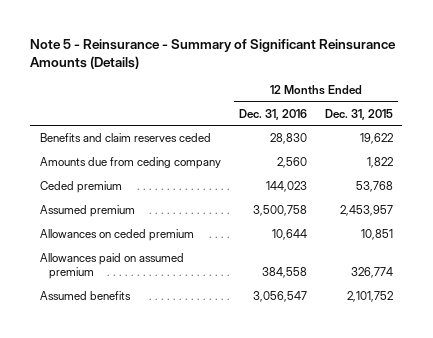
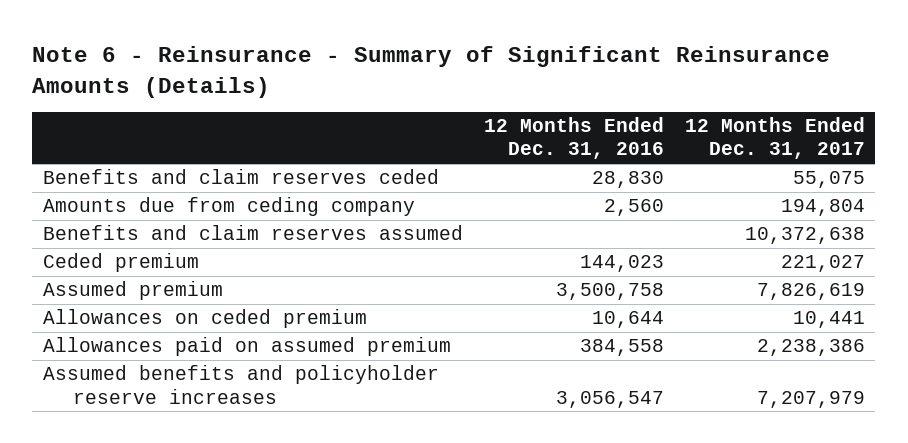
[30,38,397,69] Note 5 - Reinsurance - Summary of Significant Reinsurance Amounts (Details) -> [32,46,831,98] Note 6 - Reinsurance - Summary of Significant Reinsurance Amounts (Details)
[325,108,394,120] Dec. 31, 2015 -> none
none -> [684,117,865,160] 12 Months Ended Dec. 31, 2017
none -> [42,225,463,241] Benefits and claim reserves assumed
[39,291,131,301] Assumed benefits -> [42,365,439,404] Assumed benefits and policyholder reserve increases

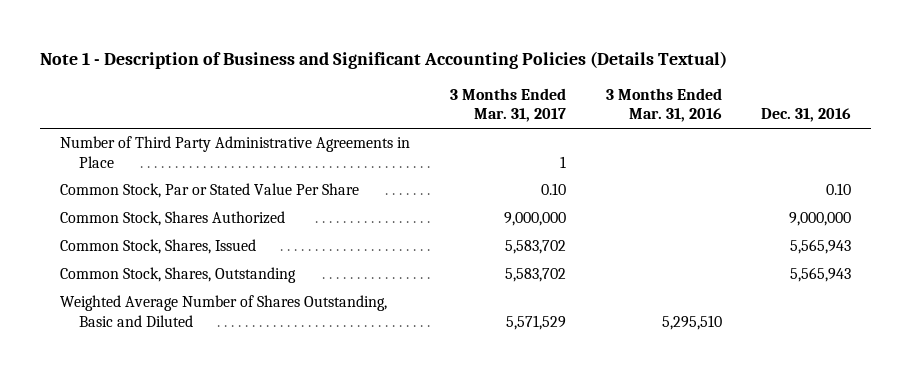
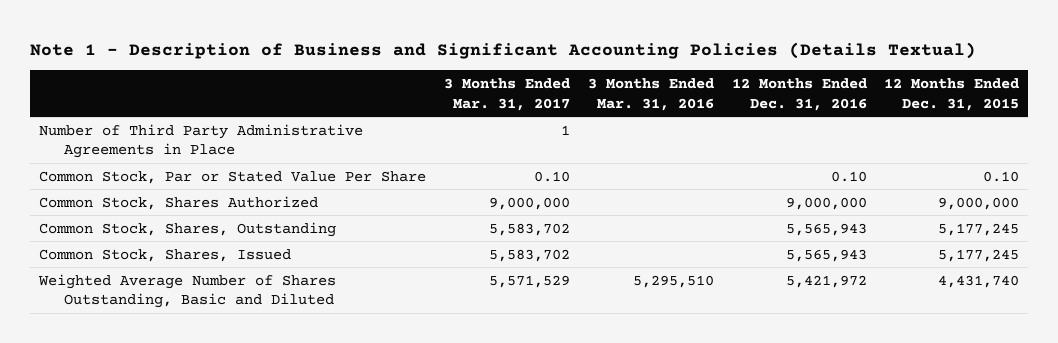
[761,108,852,123] Dec. 31, 2016 -> none
none -> [731,77,867,111] 12 Months Ended Dec. 31, 2016
none -> [884,77,1020,111] 12 Months Ended Dec. 31, 2015
[60,239,257,255] Common Stock, Shares, Issued -> [39,248,292,262] Common Stock, Shares, Issued

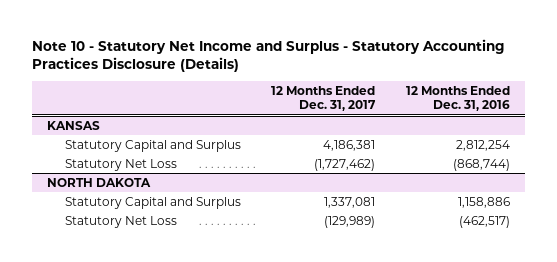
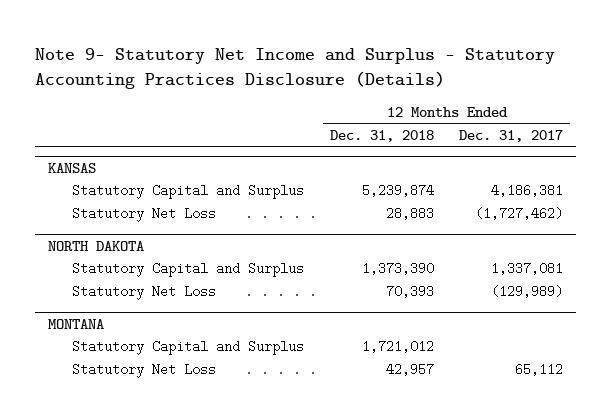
[32,38,505,72] Note 10 - Statutory Net Income and Surplus - Statutory Accounting Practices Disclosure (Details) -> [35,47,556,89] Note 9- Statutory Net Income and Surplus - Statutory Accounting Practices Disclosure (Details)
[405,85,510,112] 12 Months Ended Dec. 31, 2016 -> none
none -> [329,129,434,142] Dec. 31, 2018
none -> [48,318,105,329] MONTANA
none -> [72,340,305,356] Statutory Capital and Surplus
none -> [72,363,217,379] Statutory Net Loss

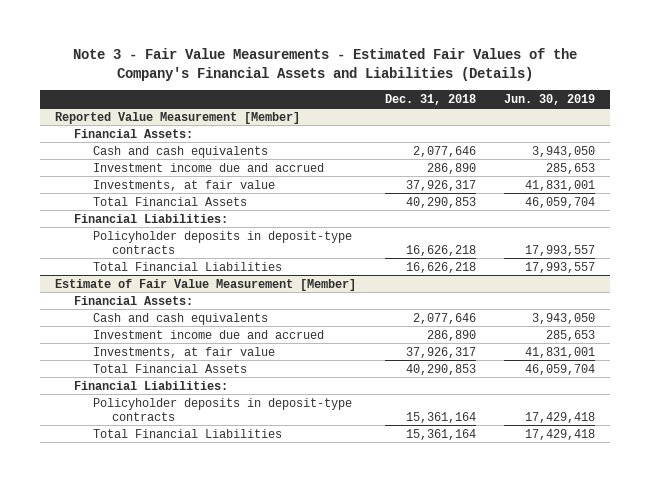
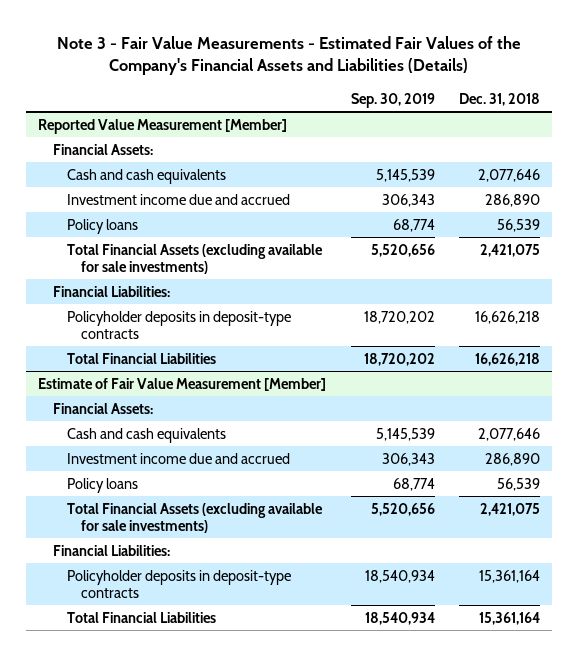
[504,93,596,105] Jun. 30, 2019 -> none
none -> [350,92,435,108] Sep. 30, 2019
[92,179,275,191] Investments, at fair value -> none
none -> [67,218,139,234] Policy loans
[92,196,247,206] Total Financial Assets -> [67,243,324,274] Total Financial Assets (excluding available for sale investments)
[405,196,476,208] 40,290,853 -> [479,243,540,257] 2,421,075
[92,346,275,358] Investments, at fair value -> none
none -> [67,477,139,493] Policy loans
[92,363,247,373] Total Financial Assets -> [67,502,324,533] Total Financial Assets (excluding available for sale investments)
[405,363,476,375] 40,290,853 -> [479,502,540,516] 2,421,075

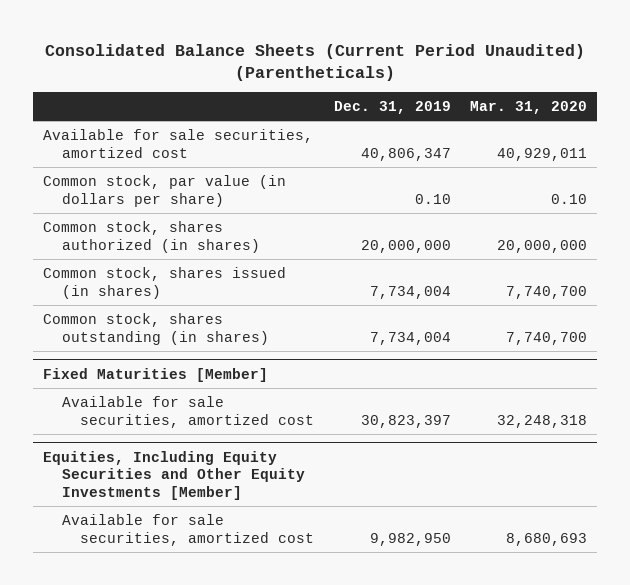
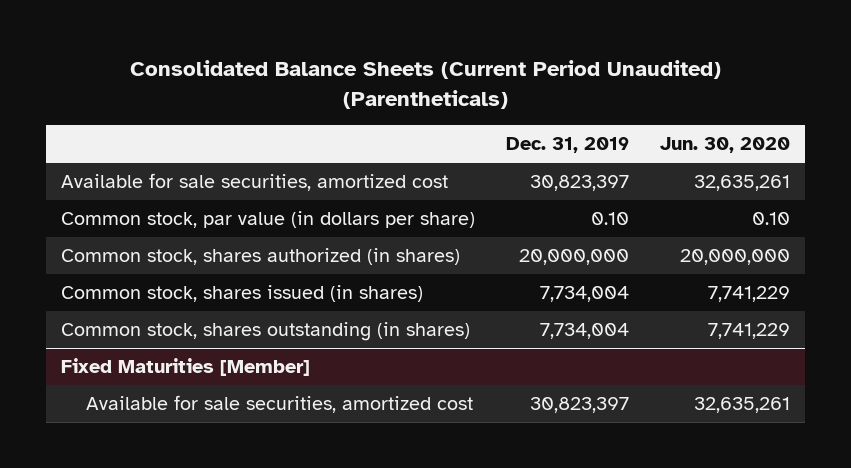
[470,101,588,115] Mar. 31, 2020 -> none
none -> [659,137,790,154] Jun. 30, 2020
[360,147,451,161] 40,806,347 -> [530,174,630,191] 30,823,397
[43,450,305,501] Equities, Including Equity Securities and Other Equity Investments [Member] -> none
[61,513,315,546] Available for sale securities, amortized cost -> none

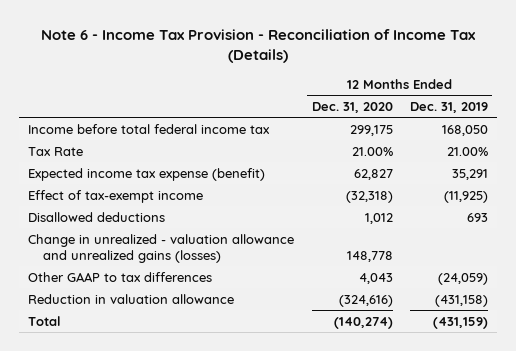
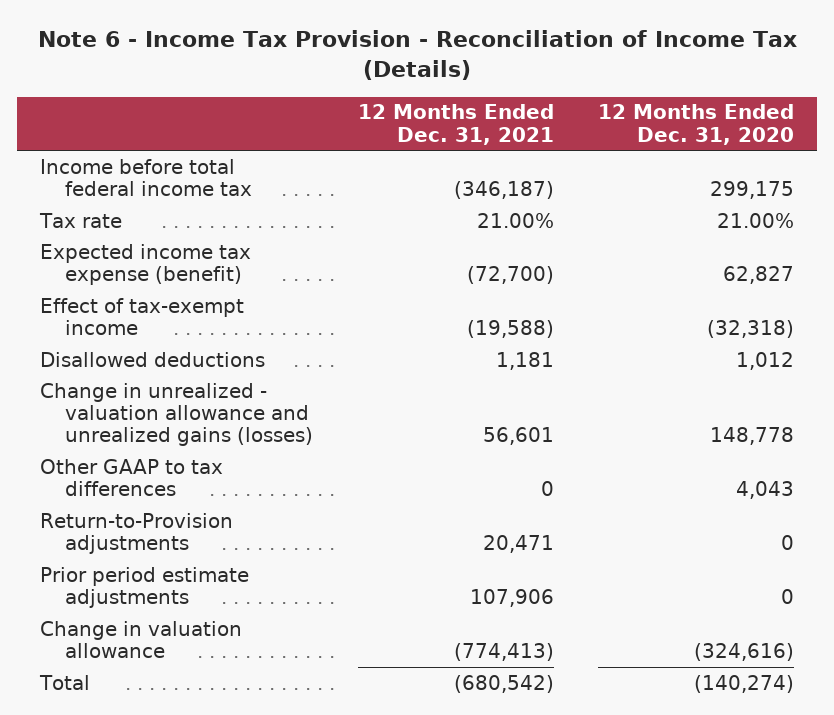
[409,101,488,113] Dec. 31, 2019 -> none
none -> [357,104,554,145] 12 Months Ended Dec. 31, 2021
[28,146,84,156] Tax Rate -> [38,212,122,228] Tax rate
none -> [39,512,233,554] Return-to-Provision adjustments
none -> [39,566,249,608] Prior period estimate adjustments
[28,293,235,304] Reduction in valuation allowance -> [39,620,242,658] Change in valuation allowance

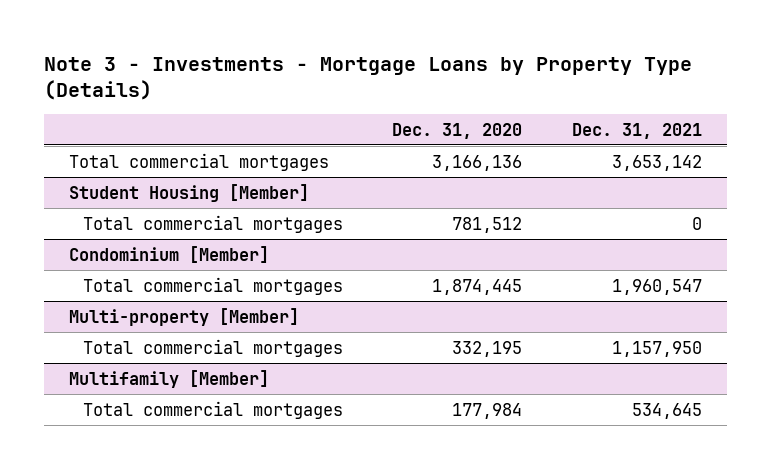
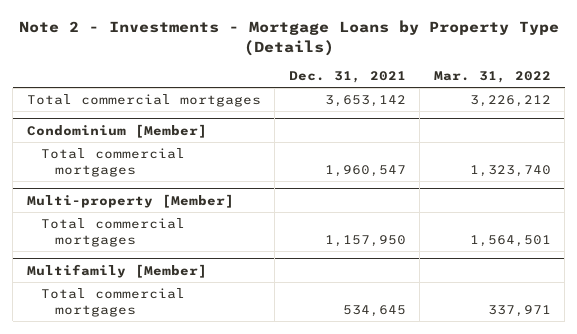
[44,56,693,100] Note 3 - Investments - Mortgage Loans by Property Type (Details) -> [18,20,559,56] Note 2 - Investments - Mortgage Loans by Property Type (Details)
[392,122,523,139] Dec. 31, 2020 -> none
none -> [433,71,551,84] Mar. 31, 2022
[69,183,310,202] Student Housing [Member] -> none
[82,214,343,233] Total commercial mortgages -> none

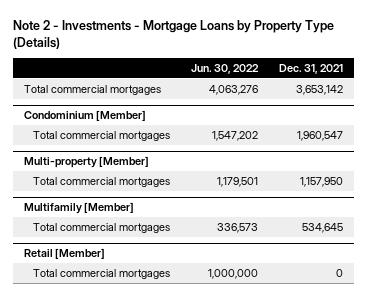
[433,71,551,84] Mar. 31, 2022 -> none
none -> [190,63,259,74] Jun. 30, 2022
none -> [23,248,105,260] Retail [Member]
none -> [32,268,170,279] Total commercial mortgages

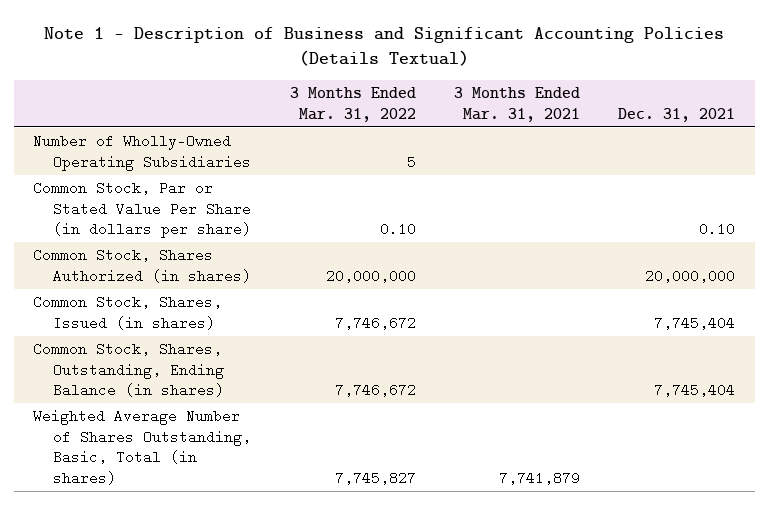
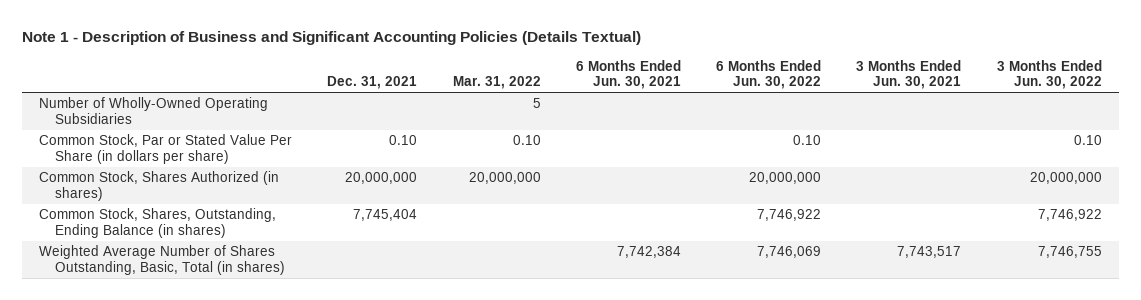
[289,87,416,122] 3 Months Ended Mar. 31, 2022 -> none
[453,87,580,122] 3 Months Ended Mar. 31, 2021 -> none
none -> [452,76,541,90] Mar. 31, 2022
none -> [575,59,681,90] 6 Months Ended Jun. 30, 2021
none -> [716,59,822,90] 6 Months Ended Jun. 30, 2022
none -> [856,59,962,90] 3 Months Ended Jun. 30, 2021
none -> [996,59,1102,90] 3 Months Ended Jun. 30, 2022
[32,295,222,330] Common Stock, Shares, Issued (in shares) -> none

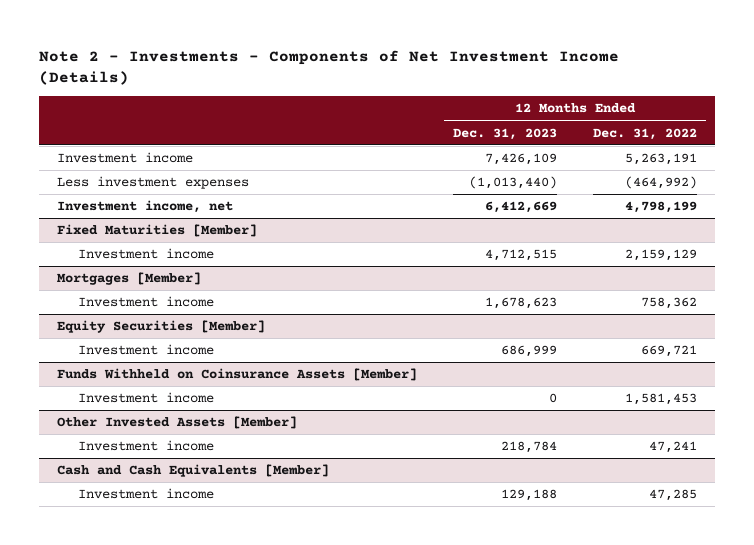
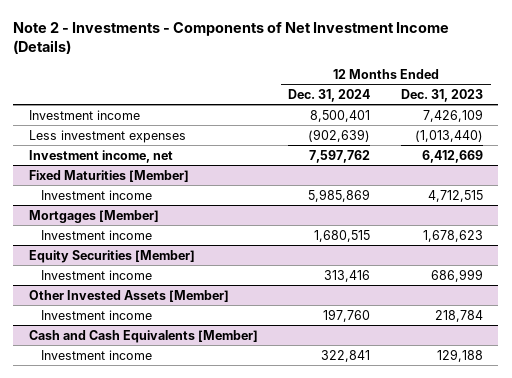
[593,127,698,140] Dec. 31, 2022 -> none
none -> [288,88,371,102] Dec. 31, 2024
[57,368,418,382] Funds Withheld on Coinsurance Assets [Member] -> none
[78,392,215,404] Investment income -> none

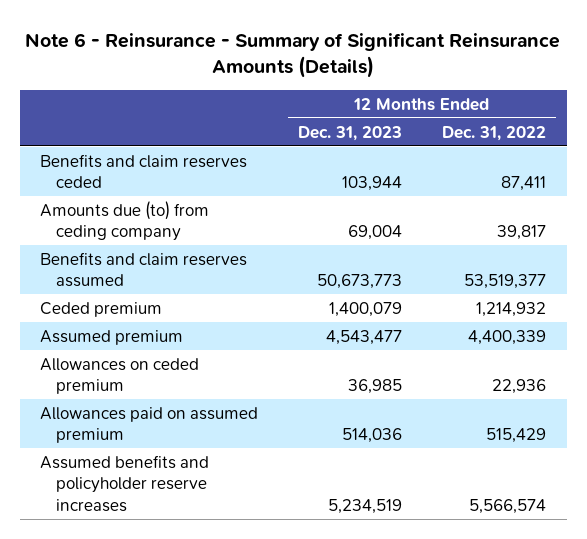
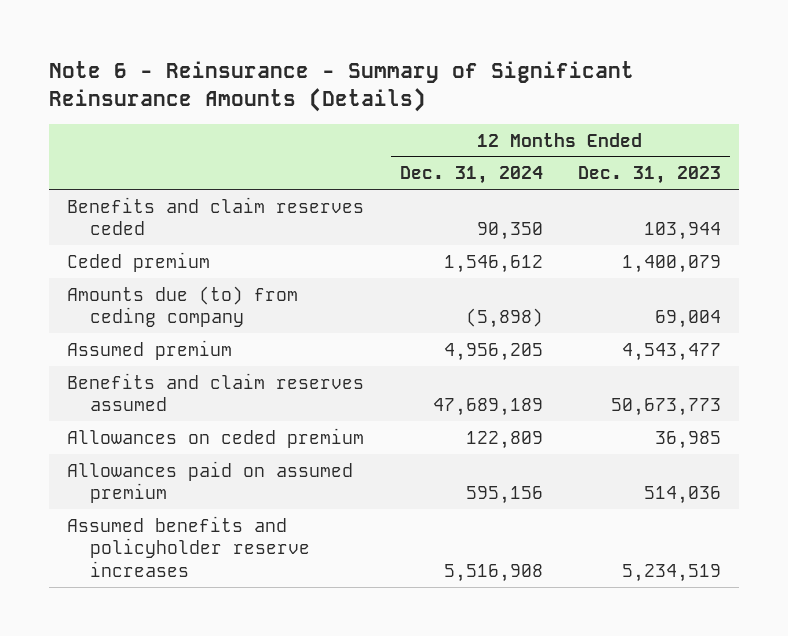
[442,125,547,141] Dec. 31, 2022 -> none
none -> [399,166,543,185] Dec. 31, 2024
[40,200,210,242] Amounts due (to) from ceding company -> [67,285,299,328] Amounts due (to) from ceding company
[40,251,248,288] Benefits and claim reserves assumed -> [67,372,365,412] Benefits and claim reserves assumed

